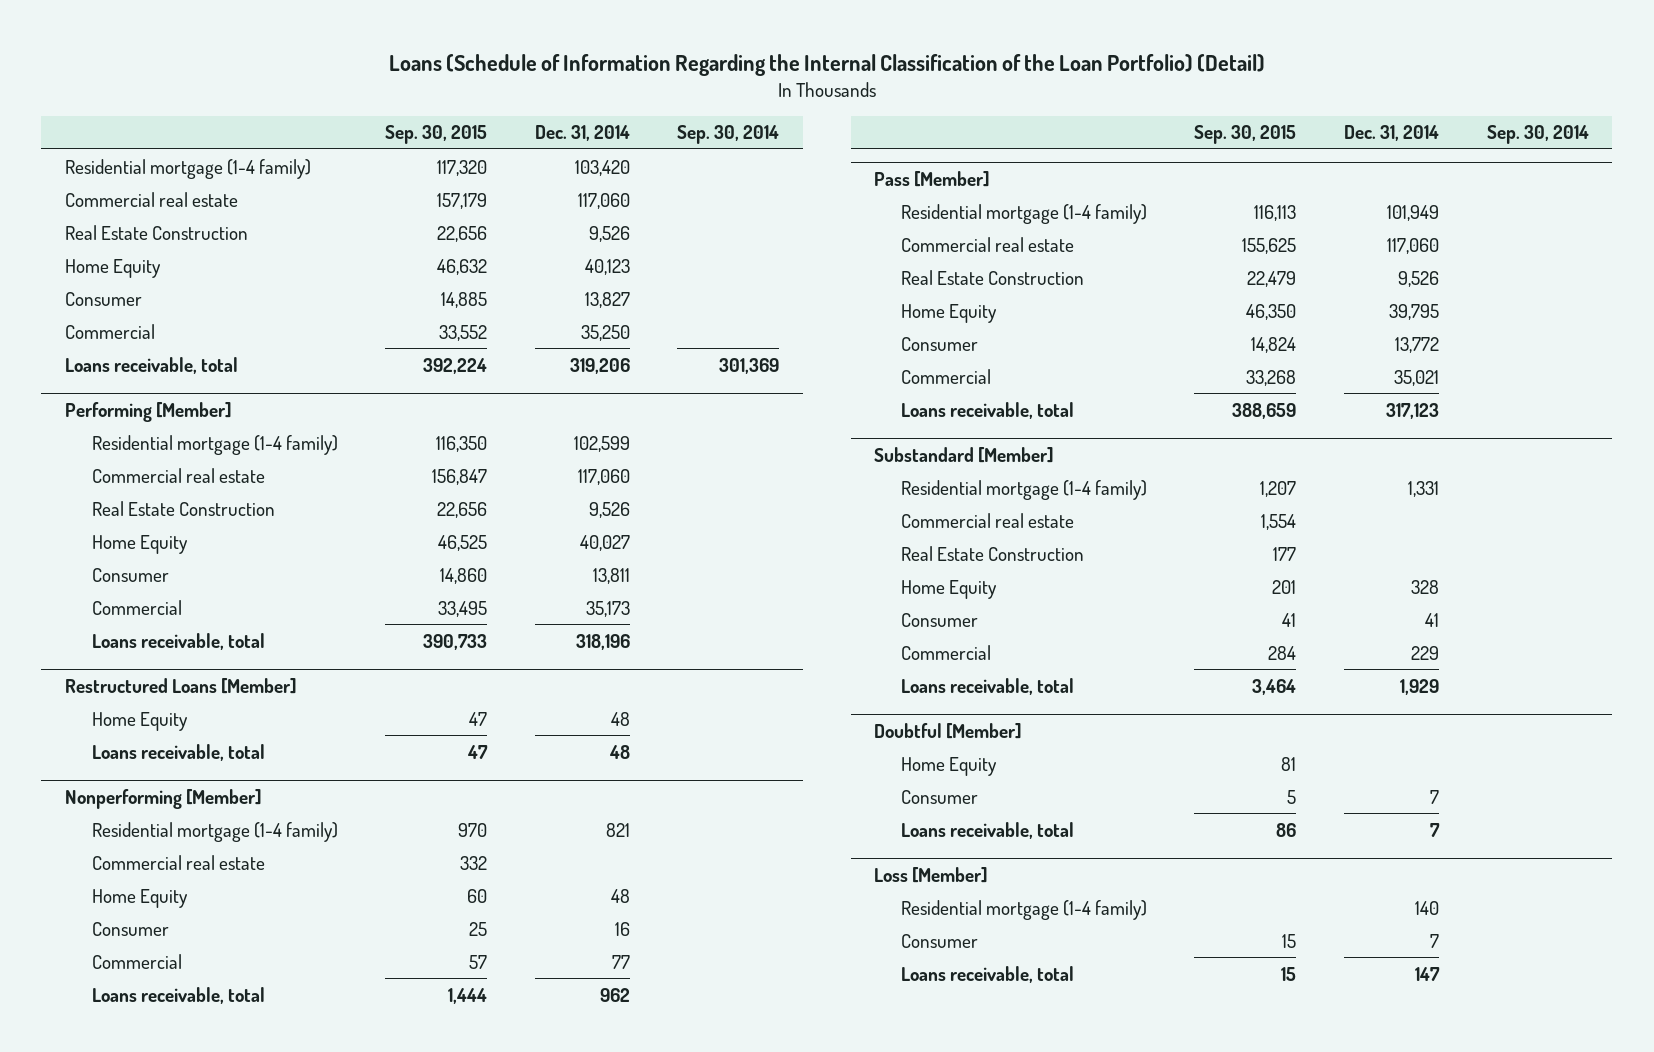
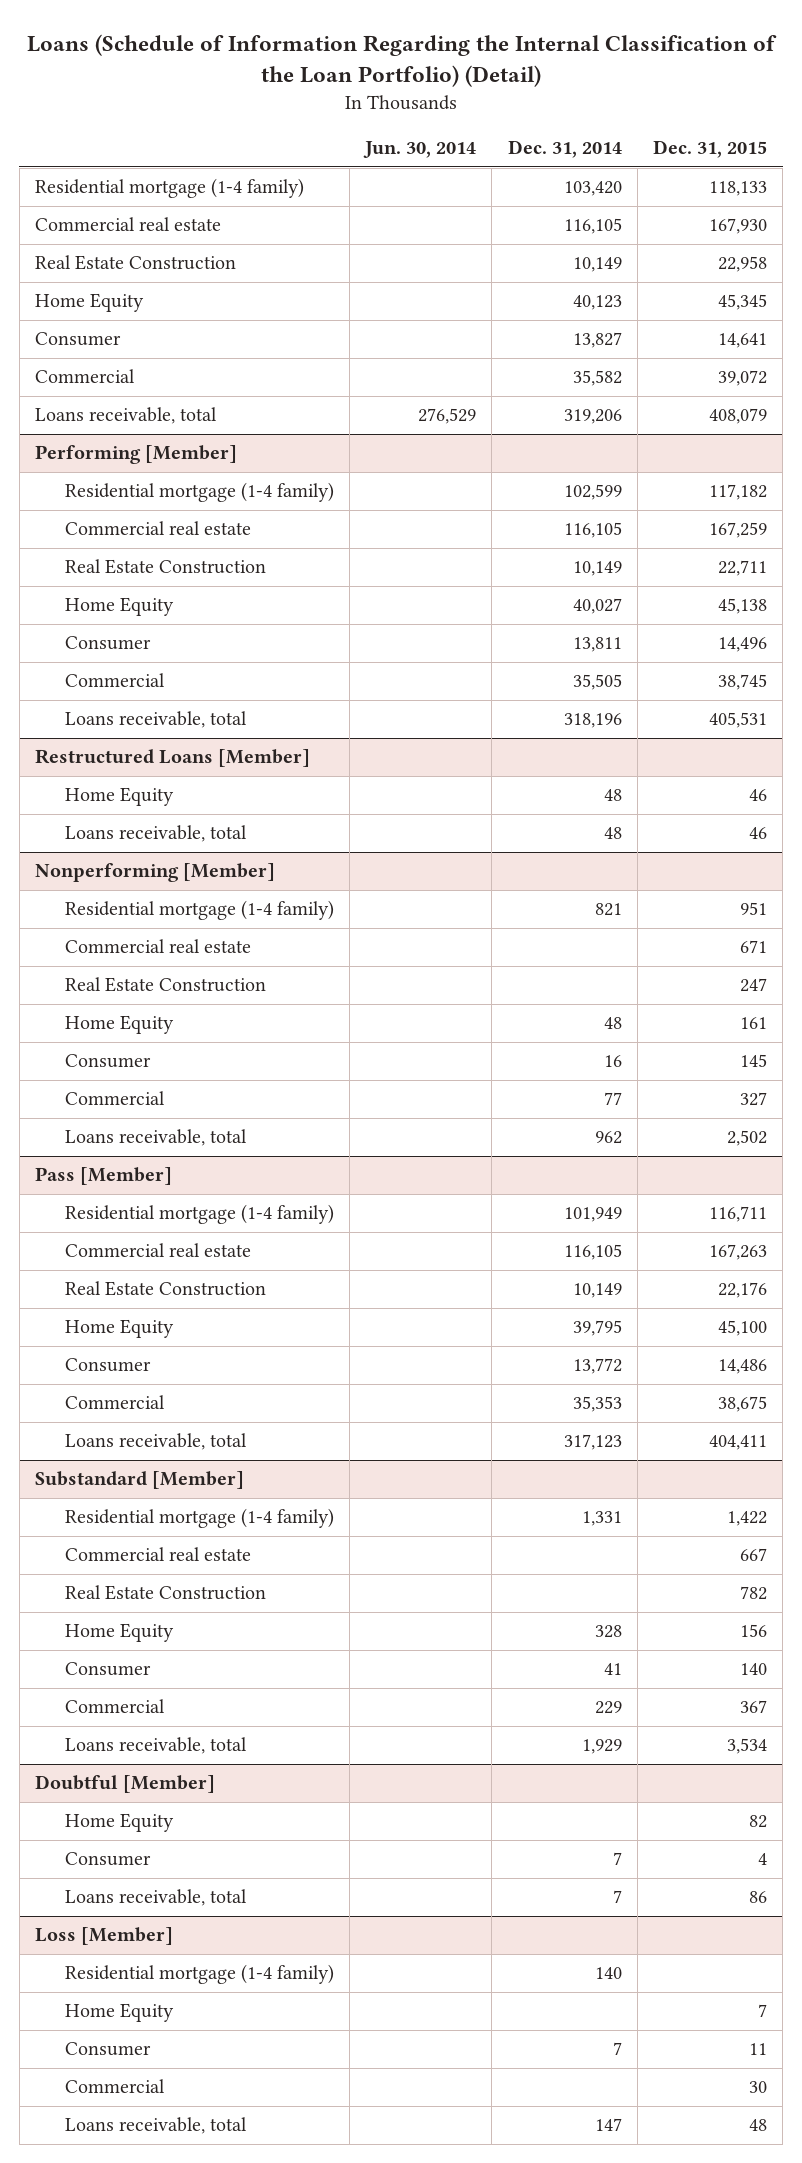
[385,125,488,145] Sep. 30, 2015 -> none
[677,125,780,145] Sep. 30, 2014 -> none
none -> [363,141,477,159] Jun. 30, 2014
none -> [652,140,767,159] Dec. 31, 2015
[577,192,630,209] 117,060 -> [563,218,622,235] 116,105
[588,225,630,242] 9,526 -> [572,257,622,273] 10,149
[580,324,630,341] 35,250 -> [572,370,622,387] 35,582
[577,468,630,485] 117,060 -> [563,522,622,539] 116,105
[588,501,630,518] 9,526 -> [572,561,622,577] 10,149
[585,600,630,617] 35,173 -> [572,674,622,691] 35,505
none -> [65,977,267,993] Real Estate Construction
[1387,237,1440,254] 117,060 -> [563,1244,622,1261] 116,105
[1398,270,1440,287] 9,526 -> [572,1283,622,1299] 10,149
[1394,369,1440,386] 35,021 -> [572,1396,622,1413] 35,353
none -> [65,2003,175,2023] Home Equity
none -> [65,2079,166,2094] Commercial

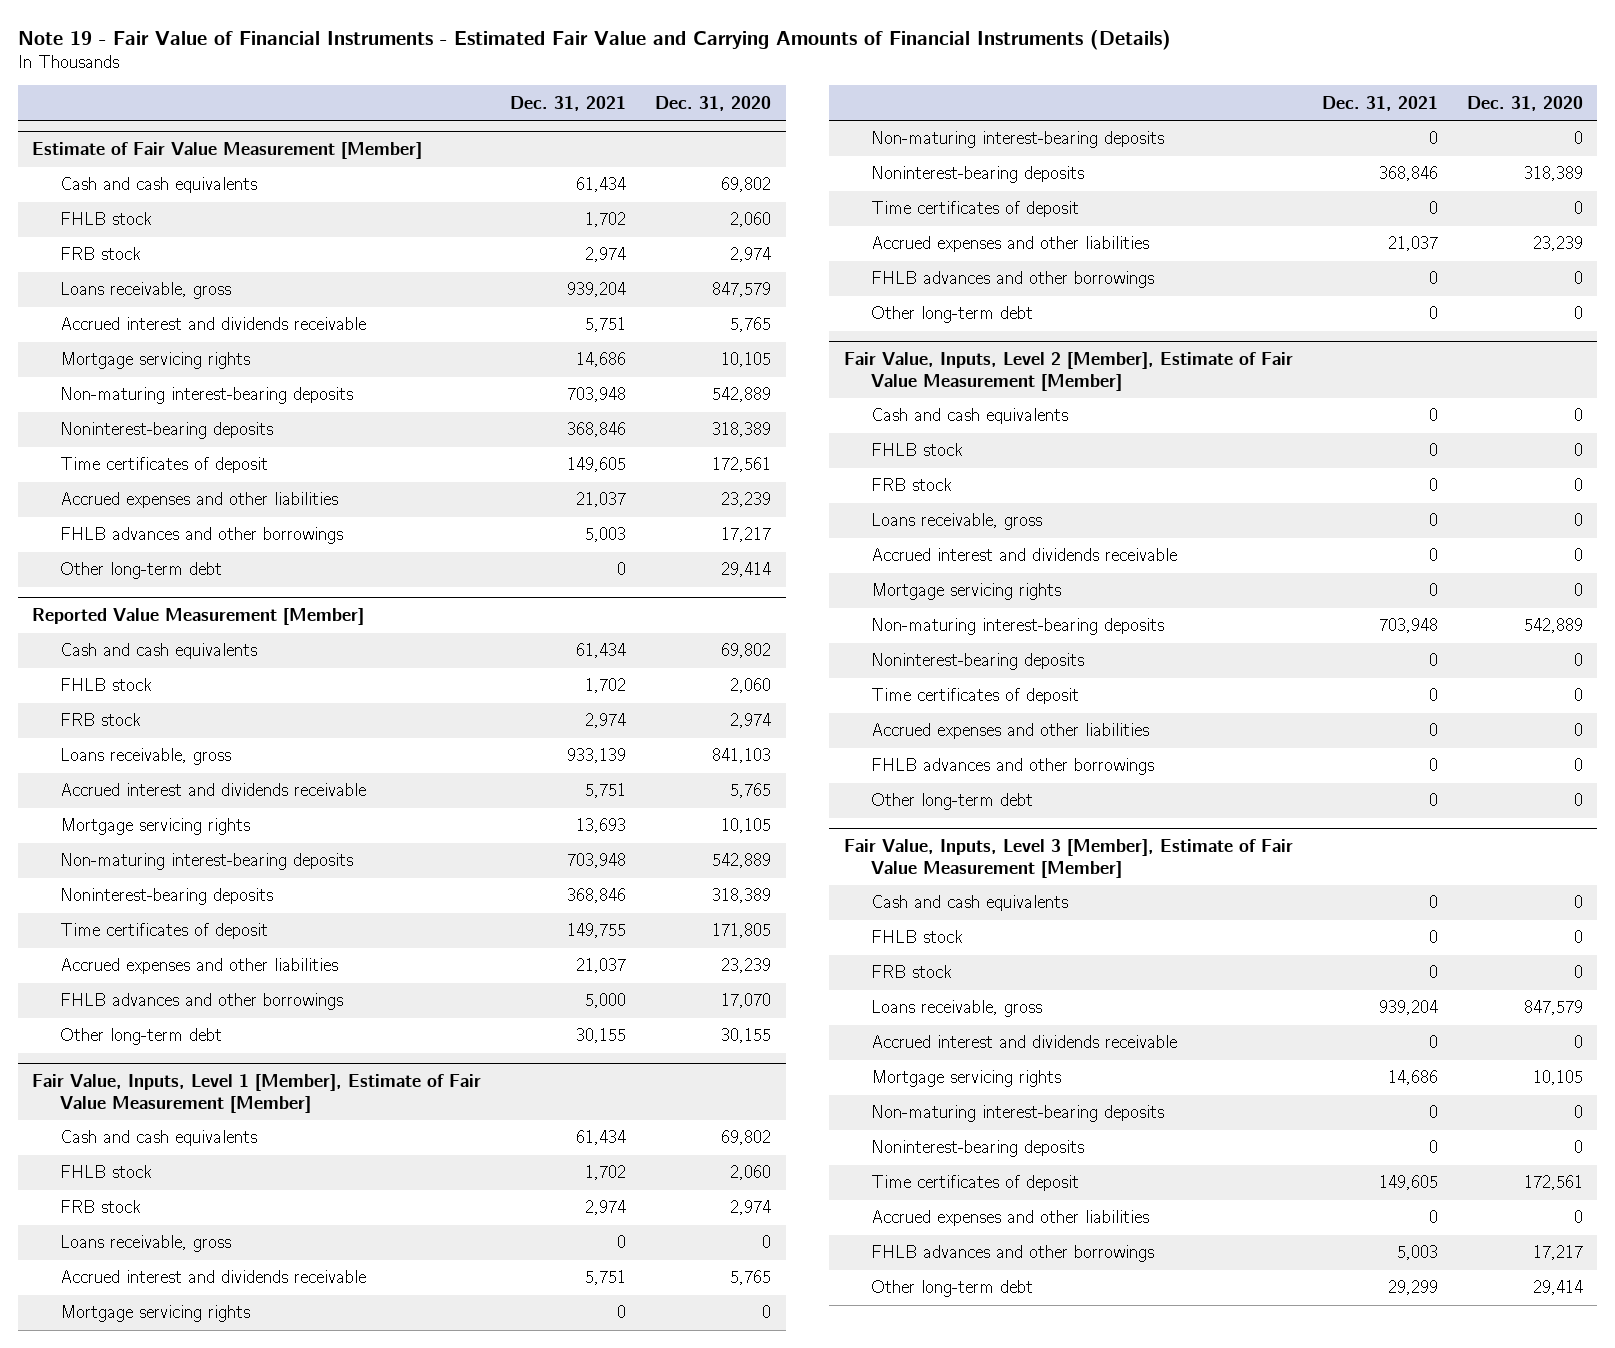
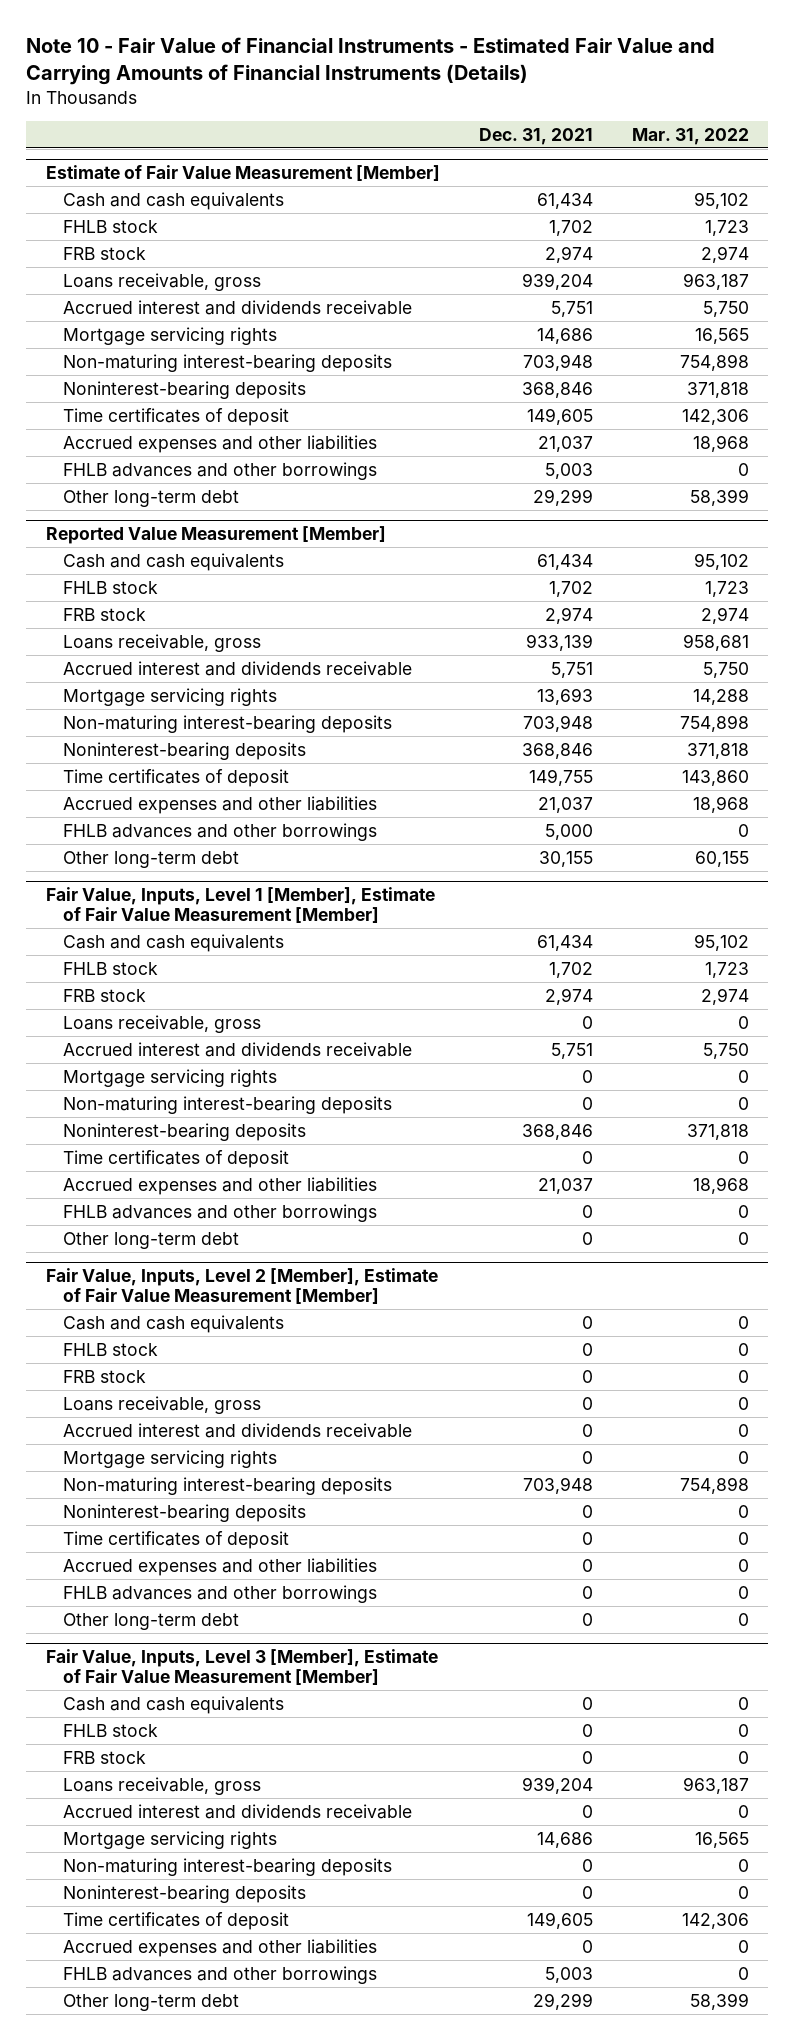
[17,29,1171,50] Note 19 - Fair Value of Financial Instruments - Estimated Fair Value and Carrying Amounts of Financial Instruments (Details) -> [26,37,716,86] Note 10 - Fair Value of Financial Instruments - Estimated Fair Value and Carrying Amounts of Financial Instruments (Details)
[655,95,772,111] Dec. 31, 2020 -> none
none -> [631,127,749,145] Mar. 31, 2022
[617,562,627,576] 0 -> [532,488,593,506] 29,299

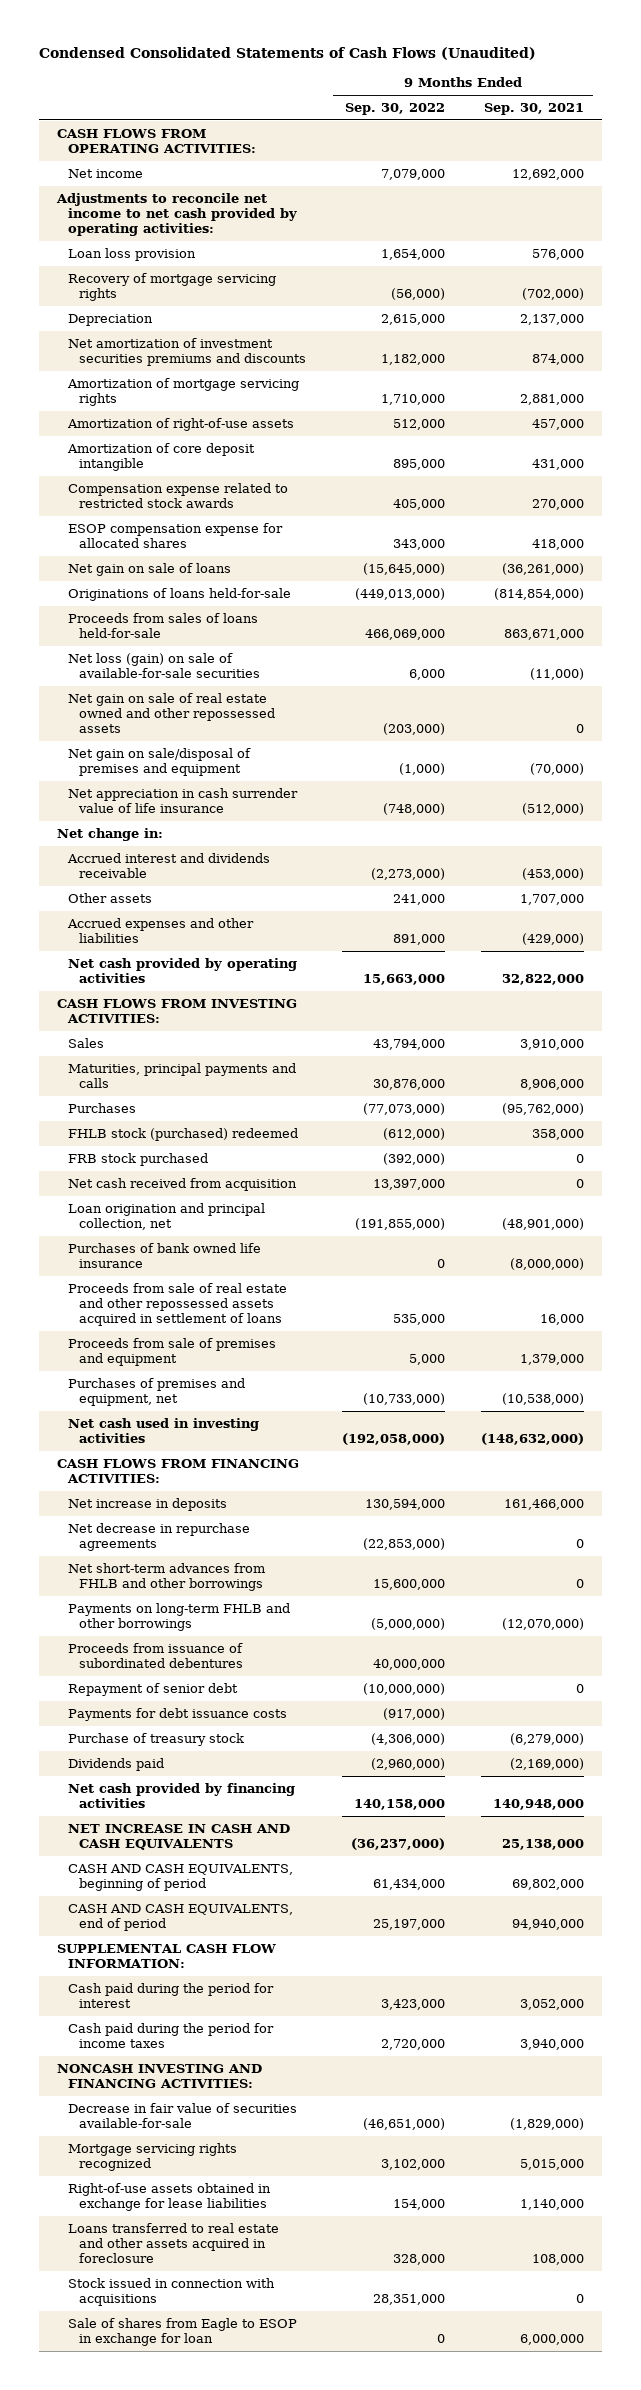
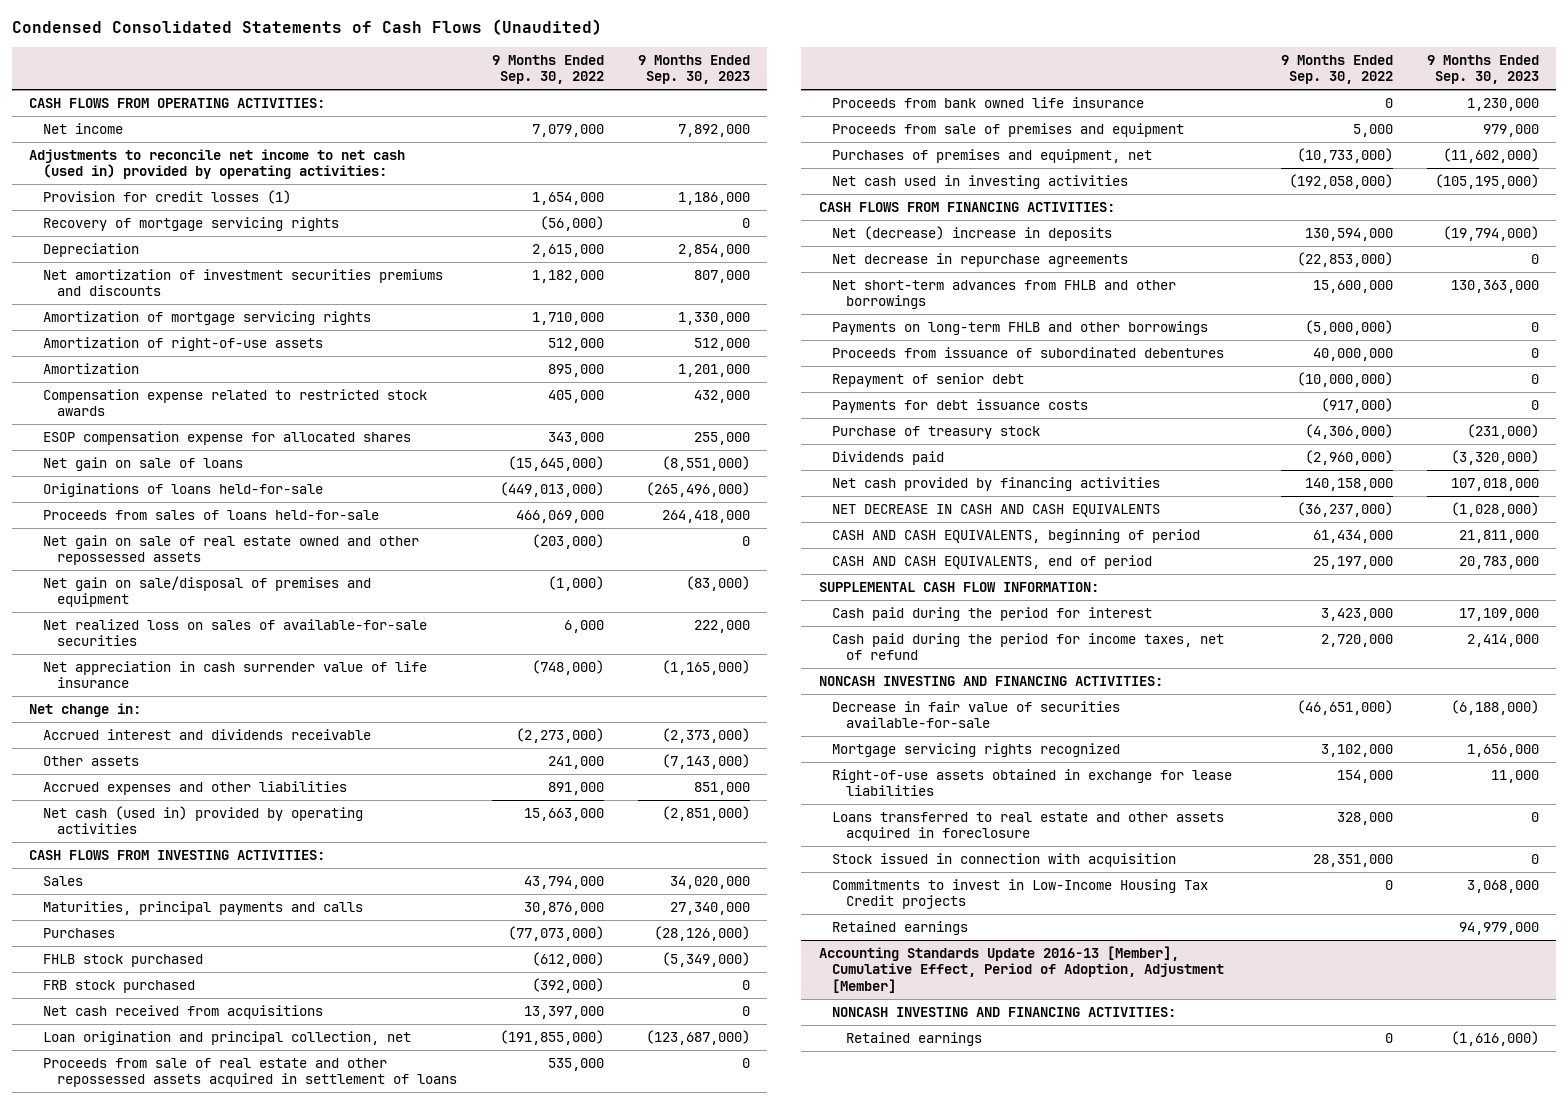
[484,102,585,115] Sep. 30, 2021 -> none
none -> [637,54,750,85] 9 Months Ended Sep. 30, 2023
[55,192,297,237] Adjustments to reconcile net income to net cash provided by operating activities: -> [29,148,406,180] Adjustments to reconcile net income to net cash (used in) provided by operating activities:
[67,247,196,261] Loan loss provision -> [43,189,292,204] Provision for credit losses (1)
[66,442,255,472] Amortization of core deposit intangible -> [43,362,140,374] Amortization
[67,652,261,679] Net loss (gain) on sale of available-for-sale securities -> none
none -> [43,618,428,647] Net realized loss on sales of available-for-sale securities
[67,957,297,984] Net cash provided by operating activities -> [43,805,364,835] Net cash (used in) provided by operating activities
[67,1127,298,1141] FHLB stock (purchased) redeemed -> [43,953,204,967] FHLB stock purchased
[67,1177,297,1191] Net cash received from acquisition -> [43,1004,324,1019] Net cash received from acquisitions
[67,1242,261,1269] Purchases of bank owned life insurance -> none
none -> [832,96,1145,108] Proceeds from bank owned life insurance
[67,1497,227,1511] Net increase in deposits -> [832,225,1113,241] Net (decrease) increase in deposits
[67,1823,290,1851] NET INCREASE IN CASH AND CASH EQUIVALENTS -> [832,503,1161,517] NET DECREASE IN CASH AND CASH EQUIVALENTS
[67,2022,274,2049] Cash paid during the period for income taxes -> [832,632,1225,661] Cash paid during the period for income taxes, net of refund
[67,2317,297,2347] Sale of shares from Eagle to ESOP in exchange for loan -> none
[67,2277,275,2307] Stock issued in connection with acquisitions -> [832,852,1177,867] Stock issued in connection with acquisition
none -> [832,878,1209,910] Commitments to invest in Low-Income Housing Tax Credit projects
none -> [832,920,969,935] Retained earnings
none -> [818,945,1225,993] Accounting Standards Update 2016-13 [Member], Cumulative Effect, Period of Adoption, Adjustment [Member]
none -> [832,1006,1177,1017] NONCASH INVESTING AND FINANCING ACTIVITIES:
none -> [846,1031,983,1046] Retained earnings

